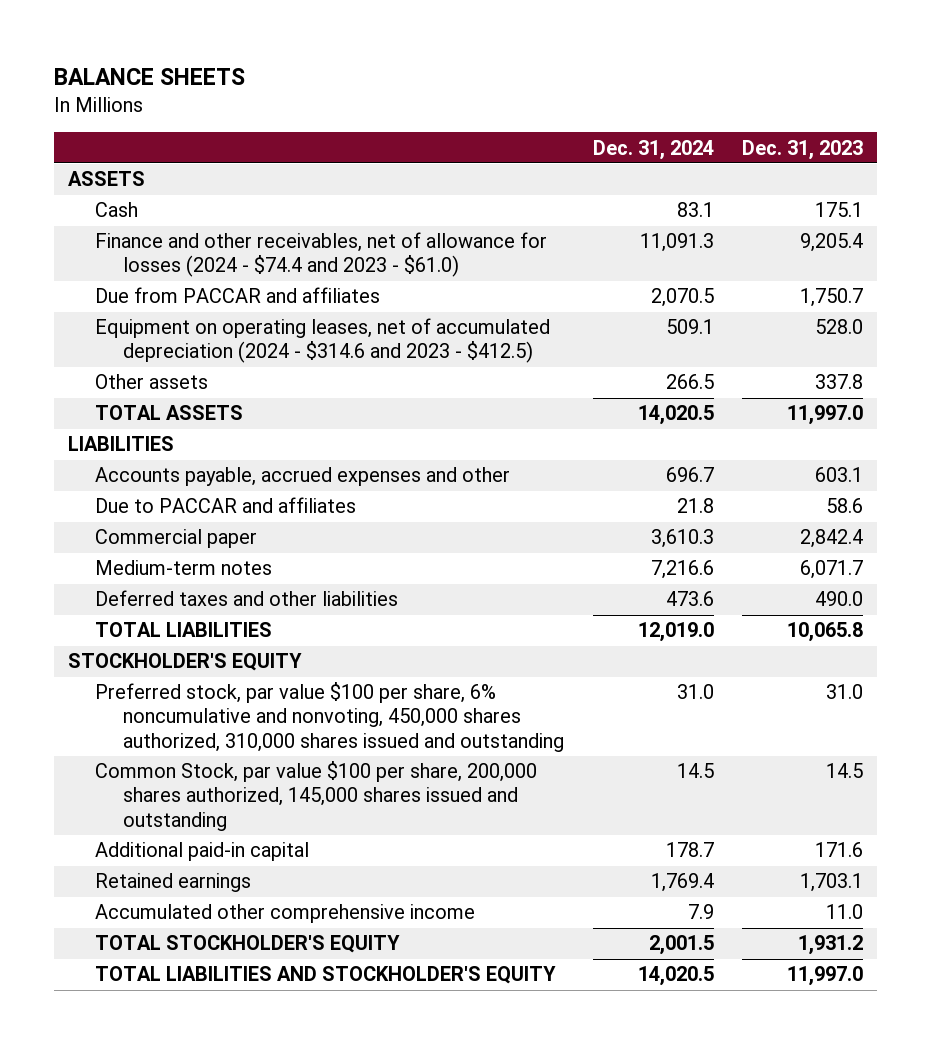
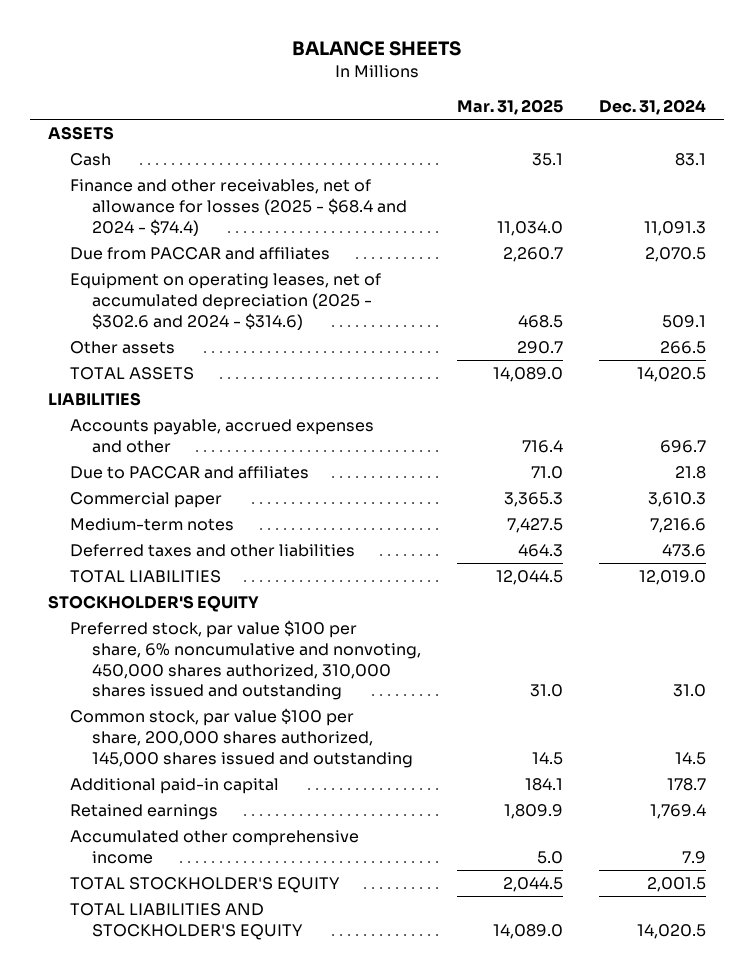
[742,139,864,160] Dec. 31, 2023 -> none
none -> [457,99,564,116] Mar. 31, 2025
[95,232,548,278] Finance and other receivables, net of allowance for losses (2024 - $74.4 and 2023 - $61.0) -> [70,178,408,236] Finance and other receivables, net of allowance for losses (2025 - $68.4 and 2024 - $74.4)
[95,318,551,364] Equipment on operating leases, net of accumulated depreciation (2024 - $314.6 and 2023 - $412.5) -> [70,272,382,330] Equipment on operating leases, net of accumulated depreciation (2025 - $302.6 and 2024 - $314.6)
[95,761,538,831] Common Stock, par value $100 per share, 200,000 shares authorized, 145,000 shares issued and outstanding -> [70,707,414,768] Common stock, par value $100 per share, 200,000 shares authorized, 145,000 shares issued and outstanding

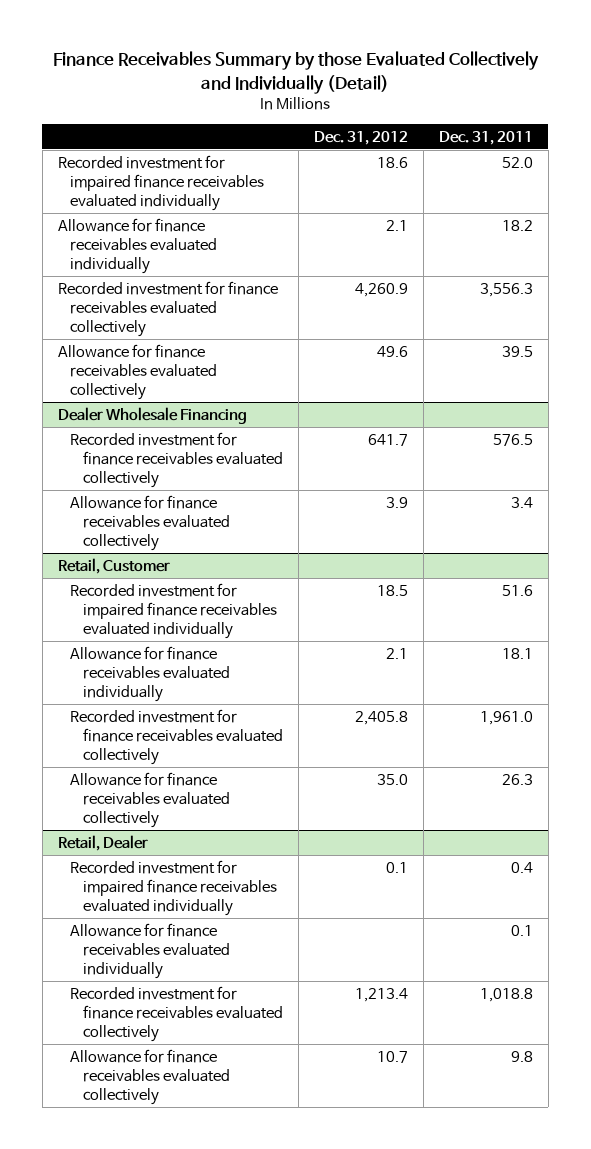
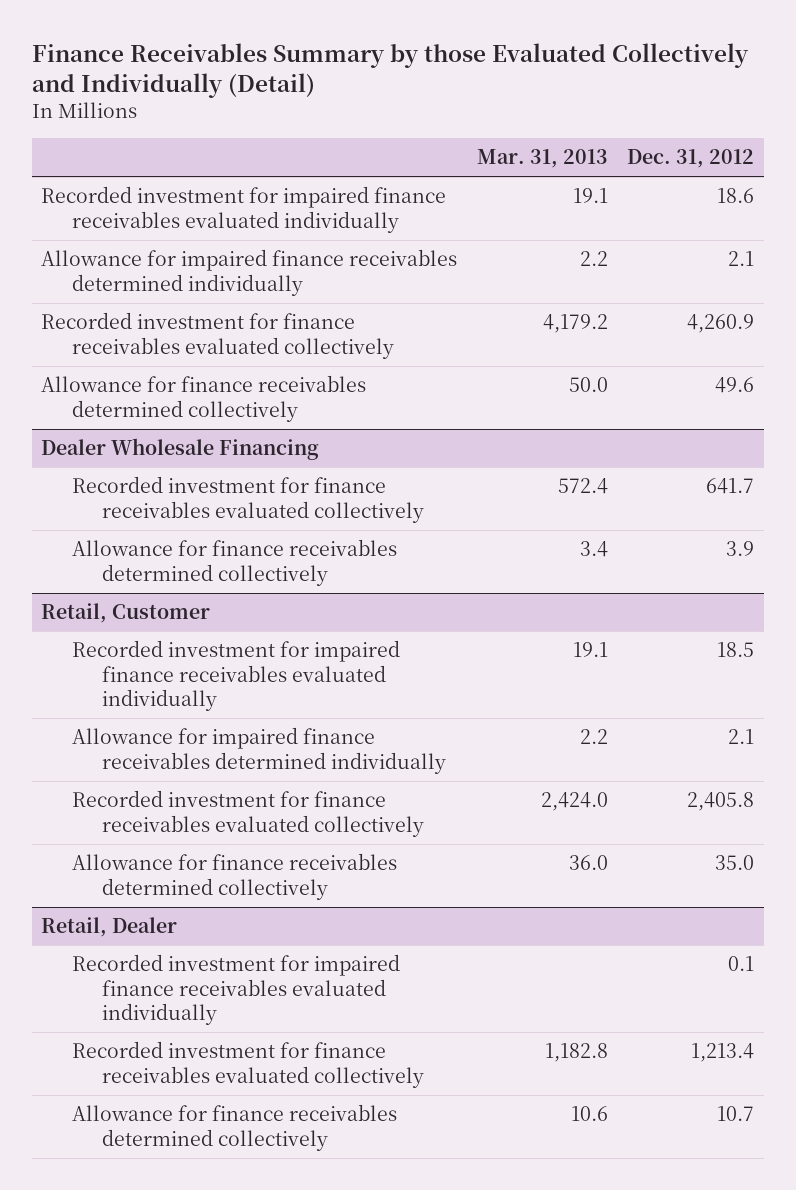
[438,130,533,145] Dec. 31, 2011 -> none
none -> [476,148,608,168] Mar. 31, 2013
[57,217,218,274] Allowance for finance receivables evaluated individually -> [41,249,458,296] Allowance for impaired finance receivables determined individually
[57,343,218,400] Allowance for finance receivables evaluated collectively -> [41,375,367,422] Allowance for finance receivables determined collectively
[70,494,230,551] Allowance for finance receivables evaluated collectively -> [71,539,397,586] Allowance for finance receivables determined collectively
[70,645,230,702] Allowance for finance receivables evaluated individually -> [71,727,447,774] Allowance for impaired finance receivables determined individually
[70,771,230,828] Allowance for finance receivables evaluated collectively -> [71,853,397,900] Allowance for finance receivables determined collectively
[70,922,230,979] Allowance for finance receivables evaluated individually -> none
[70,1048,230,1105] Allowance for finance receivables evaluated collectively -> [71,1104,397,1151] Allowance for finance receivables determined collectively

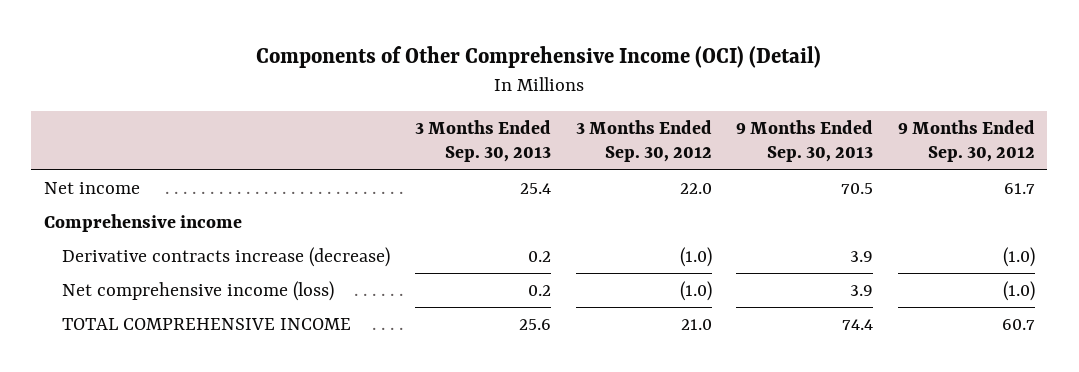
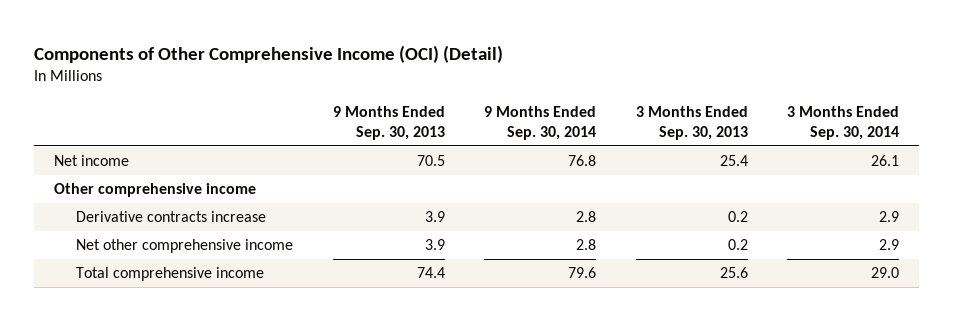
[575,120,712,163] 3 Months Ended Sep. 30, 2012 -> none
[897,120,1035,163] 9 Months Ended Sep. 30, 2012 -> none
none -> [484,105,597,140] 9 Months Ended Sep. 30, 2014
none -> [787,105,900,140] 3 Months Ended Sep. 30, 2014
[43,214,242,233] Comprehensive income -> [54,183,257,198] Other comprehensive income
[62,247,391,268] Derivative contracts increase (decrease) -> [76,211,267,223] Derivative contracts increase
[62,281,335,302] Net comprehensive income (loss) -> [76,239,294,254] Net other comprehensive income
[62,318,352,331] TOTAL COMPREHENSIVE INCOME -> [76,267,265,282] Total comprehensive income

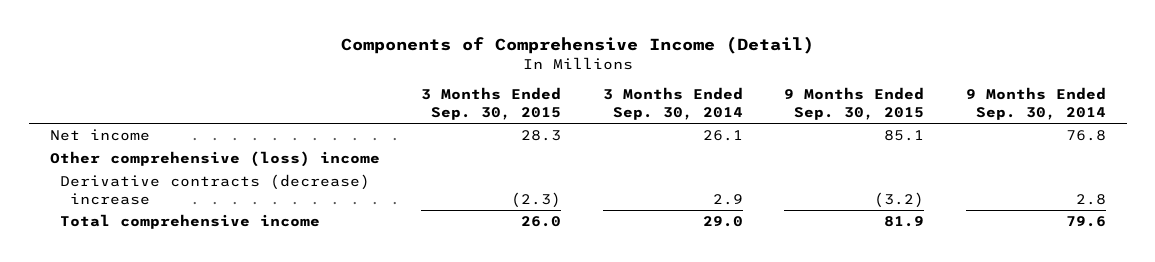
[34,44,504,63] Components of Other Comprehensive Income (OCI) (Detail) -> [340,36,814,55] Components of Comprehensive Income (Detail)
[332,105,445,140] 9 Months Ended Sep. 30, 2013 -> none
[635,105,748,140] 3 Months Ended Sep. 30, 2013 -> none
none -> [421,87,562,120] 3 Months Ended Sep. 30, 2015
none -> [784,87,925,120] 9 Months Ended Sep. 30, 2015
[76,239,294,254] Net other comprehensive income -> none
[54,183,257,198] Other comprehensive income -> [49,151,380,168] Other comprehensive (loss) income
[76,211,267,223] Derivative contracts increase -> [59,174,370,205] Derivative contracts (decrease) increase

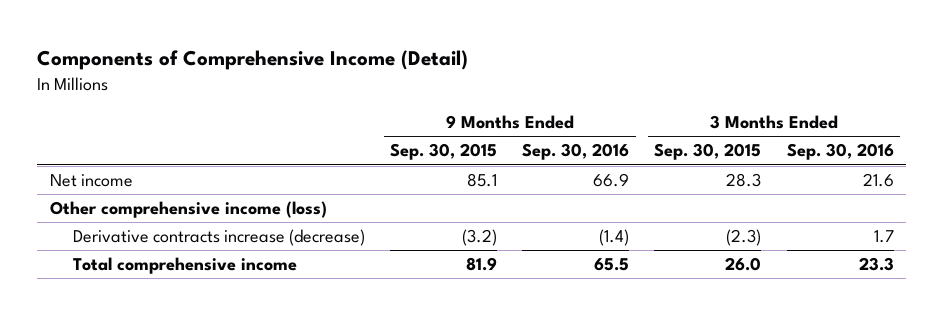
[602,87,743,120] 3 Months Ended Sep. 30, 2014 -> none
[965,87,1106,120] 9 Months Ended Sep. 30, 2014 -> none
none -> [522,143,630,161] Sep. 30, 2016
none -> [786,143,894,161] Sep. 30, 2016
[49,151,380,168] Other comprehensive (loss) income -> [49,201,327,219] Other comprehensive income (loss)
[59,174,370,205] Derivative contracts (decrease) increase -> [73,229,366,247] Derivative contracts increase (decrease)

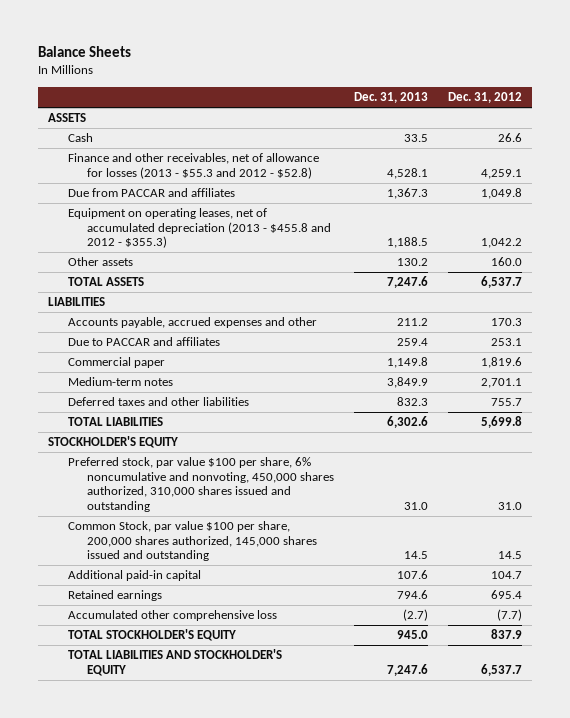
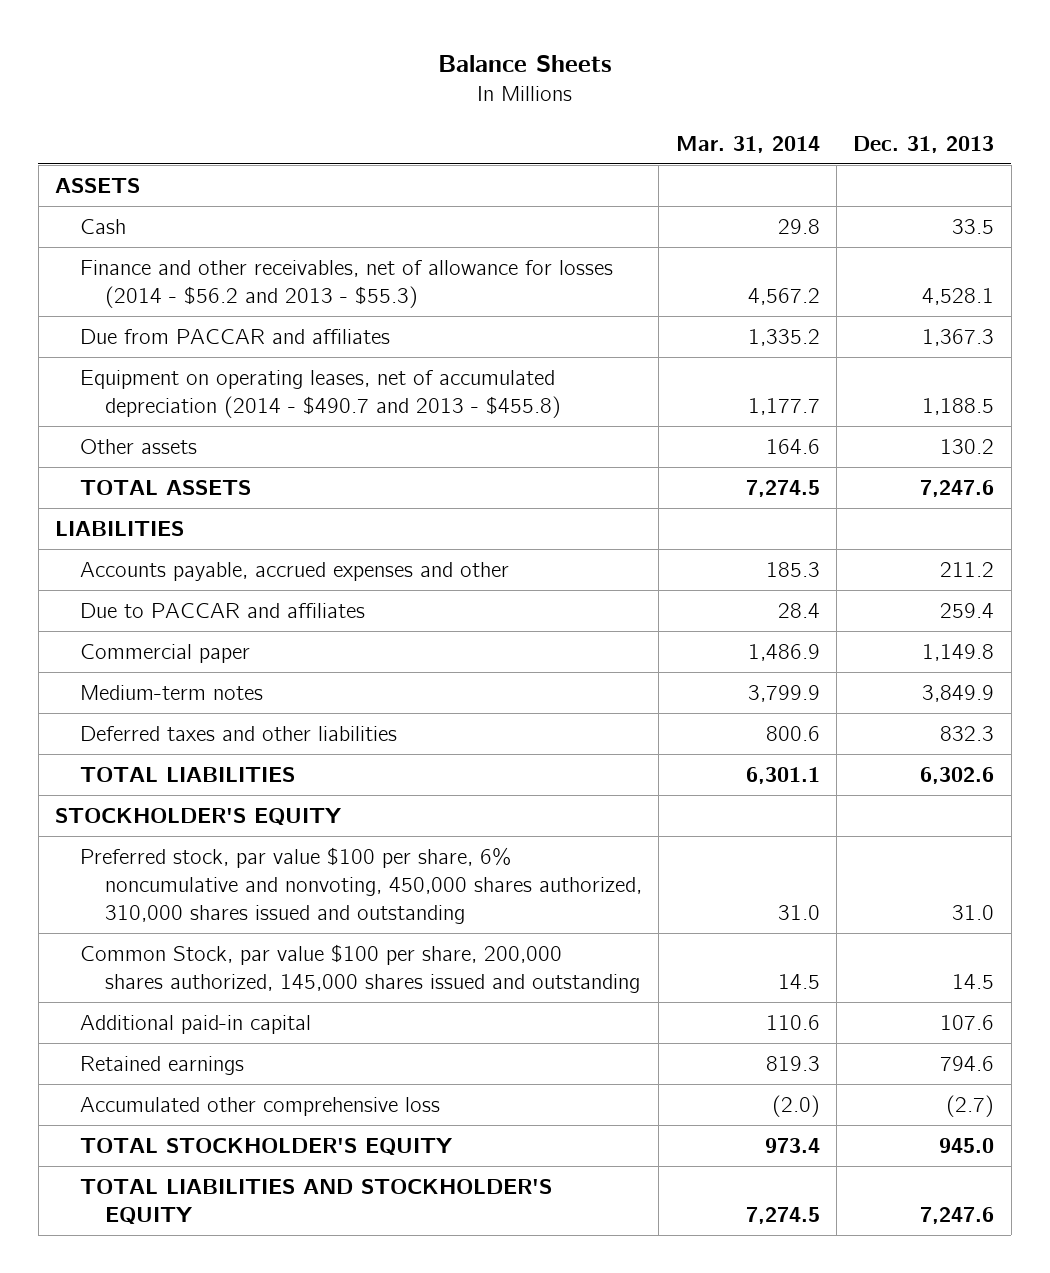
[447,91,522,103] Dec. 31, 2012 -> none
none -> [675,135,820,153] Mar. 31, 2014
[67,153,319,179] Finance and other receivables, net of allowance for losses (2013 - $55.3 and 2012 - $52.8) -> [80,260,614,309] Finance and other receivables, net of allowance for losses (2014 - $56.2 and 2013 - $55.3)
[67,208,331,249] Equipment on operating leases, net of accumulated depreciation (2013 - $455.8 and 2012 - $355.3) -> [80,370,561,419] Equipment on operating leases, net of accumulated depreciation (2014 - $490.7 and 2013 - $455.8)

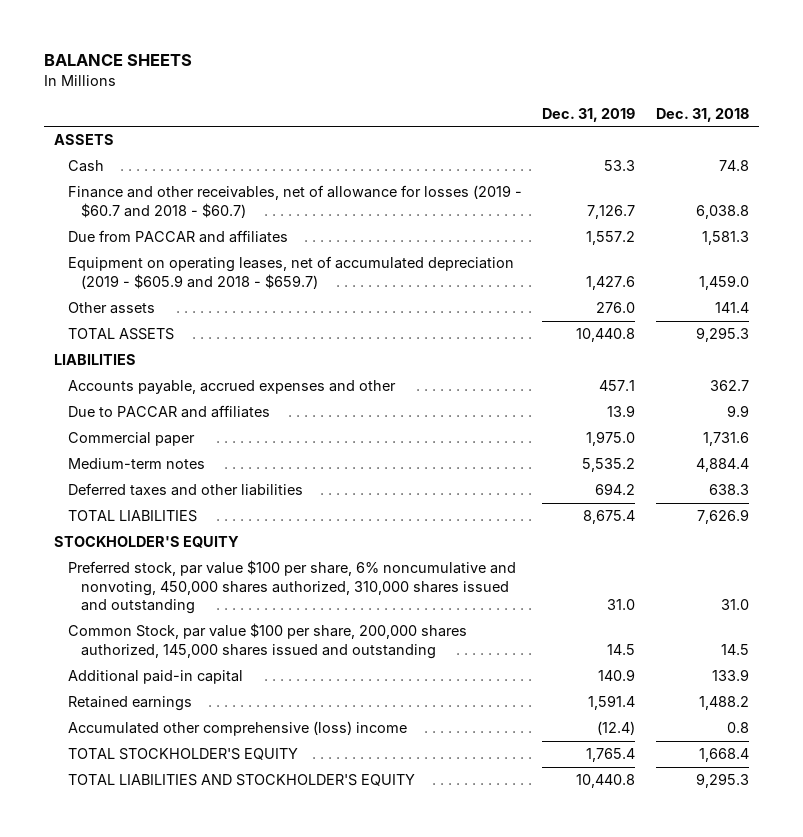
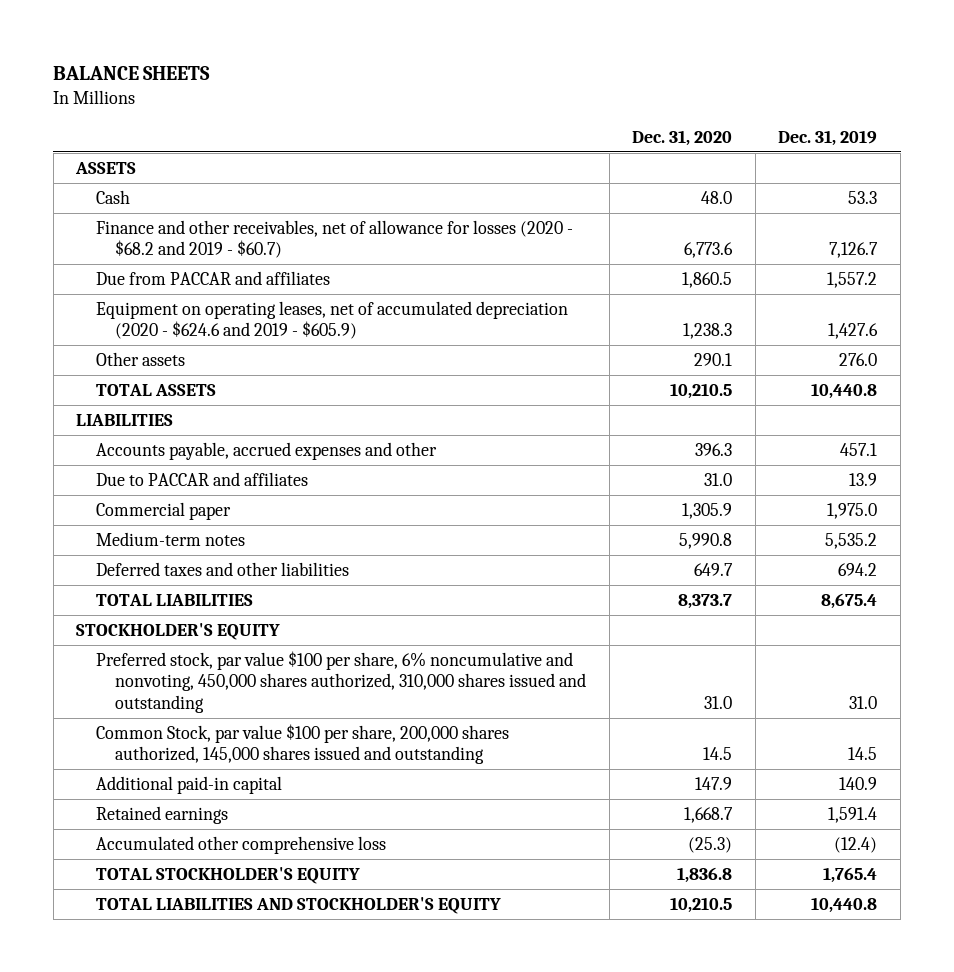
[655,107,749,122] Dec. 31, 2018 -> none
none -> [632,129,733,146] Dec. 31, 2020
[67,185,522,218] Finance and other receivables, net of allowance for losses (2019 - $60.7 and 2018 - $60.7) -> [95,219,573,259] Finance and other receivables, net of allowance for losses (2020 - $68.2 and 2019 - $60.7)
[67,256,514,289] Equipment on operating leases, net of accumulated depreciation (2019 - $605.9 and 2018 - $659.7) -> [95,300,568,340] Equipment on operating leases, net of accumulated depreciation (2020 - $624.6 and 2019 - $605.9)
[67,721,407,737] Accumulated other comprehensive (loss) income -> [95,835,386,854] Accumulated other comprehensive loss

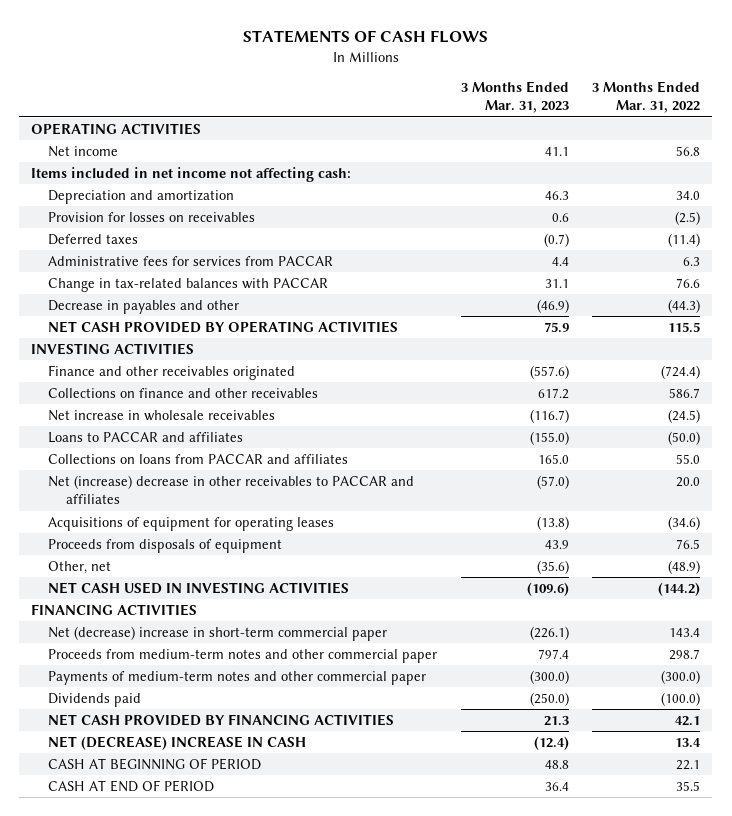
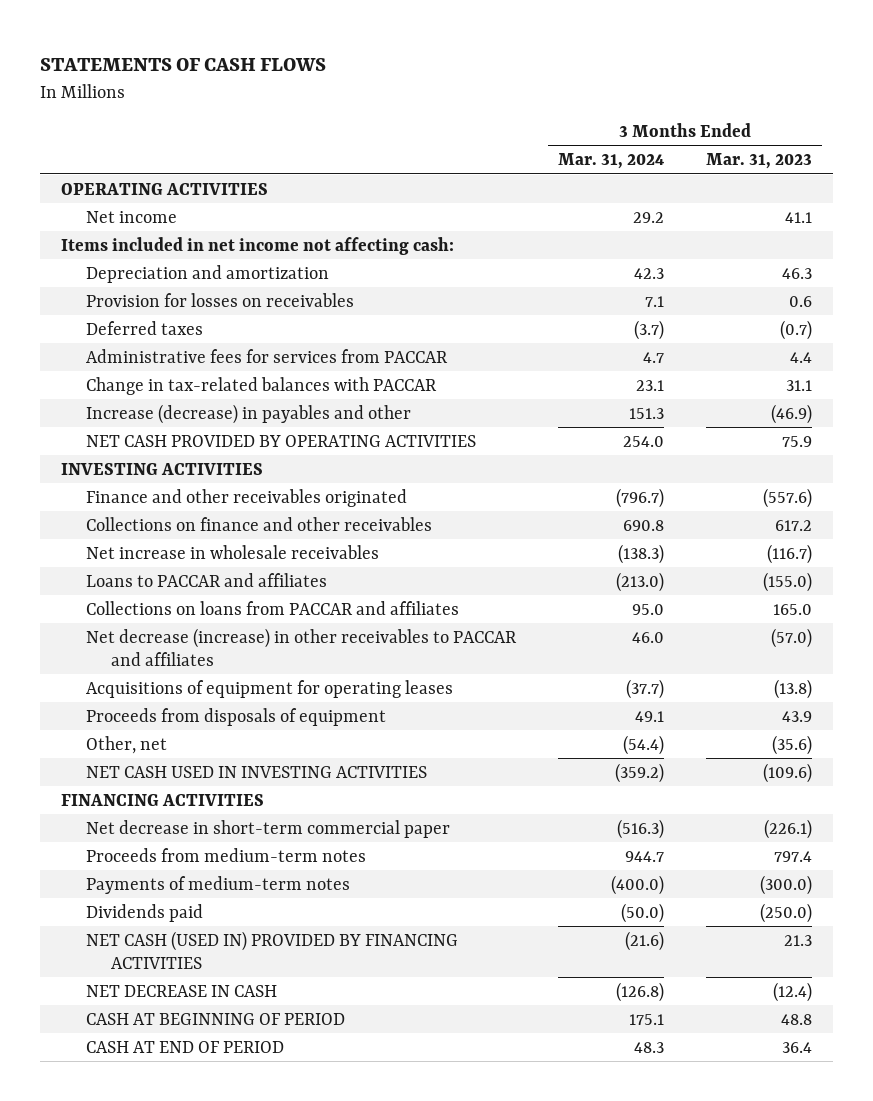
[592,80,701,114] 3 Months Ended Mar. 31, 2022 -> none
none -> [558,153,665,170] Mar. 31, 2024
[48,299,240,314] Decrease in payables and other -> [86,403,412,424] Increase (decrease) in payables and other
[48,474,415,505] Net (increase) decrease in other receivables to PACCAR and affiliates -> [86,627,518,666] Net decrease (increase) in other receivables to PACCAR and affiliates
[48,625,388,641] Net (decrease) increase in short-term commercial paper -> [86,819,451,838] Net decrease in short-term commercial paper
[48,648,438,663] Proceeds from medium-term notes and other commercial paper -> [86,847,367,862] Proceeds from medium-term notes
[48,670,427,685] Payments of medium-term notes and other commercial paper -> [86,875,351,894] Payments of medium-term notes
[48,713,395,726] NET CASH PROVIDED BY FINANCING ACTIVITIES -> [86,930,459,969] NET CASH (USED IN) PROVIDED BY FINANCING ACTIVITIES
[48,735,307,750] NET (DECREASE) INCREASE IN CASH -> [86,984,278,997] NET DECREASE IN CASH

